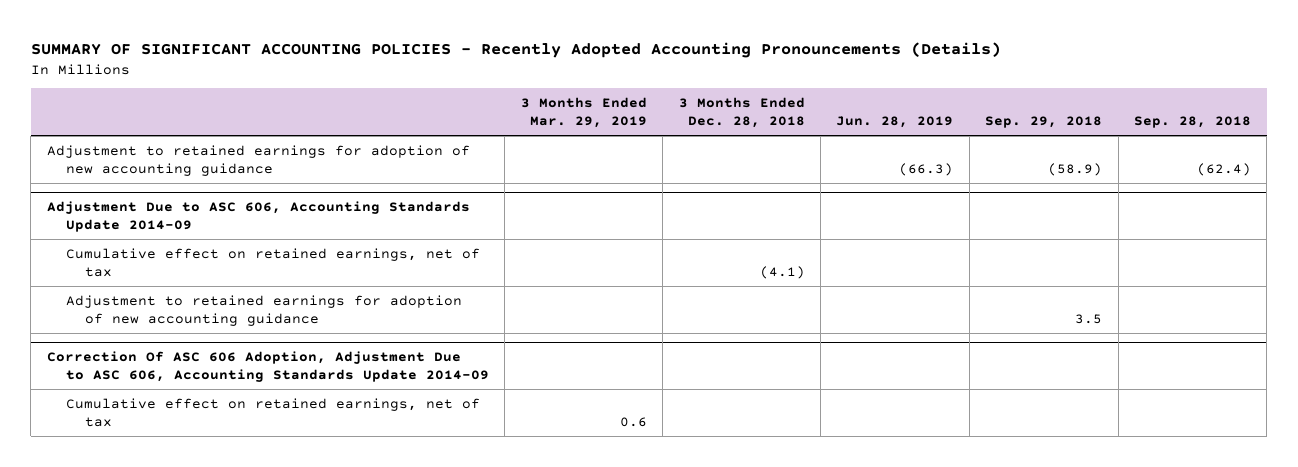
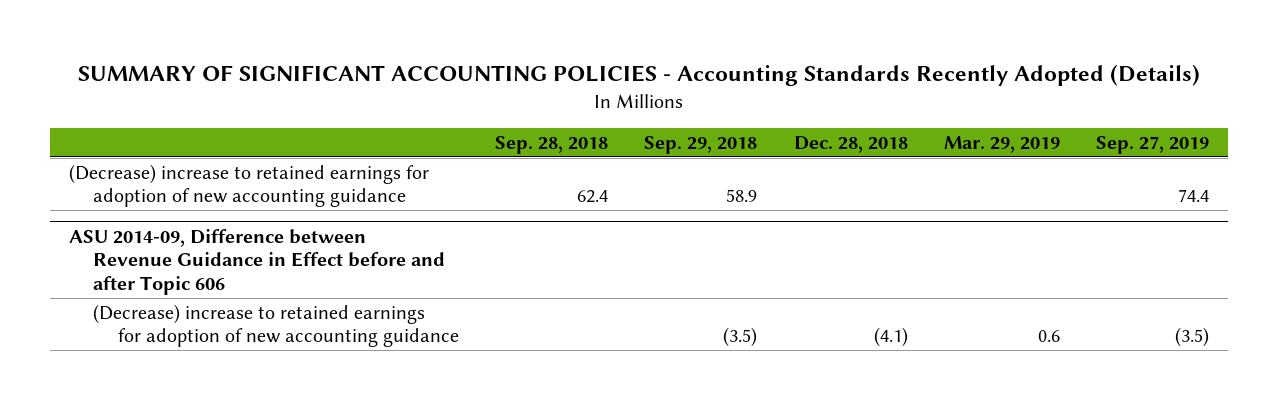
[30,41,1001,58] SUMMARY OF SIGNIFICANT ACCOUNTING POLICIES - Recently Adopted Accounting Pronouncements (Details) -> [78,64,1201,87] SUMMARY OF SIGNIFICANT ACCOUNTING POLICIES - Accounting Standards Recently Adopted (Details)
[520,96,647,129] 3 Months Ended Mar. 29, 2019 -> none
[678,96,805,129] 3 Months Ended Dec. 28, 2018 -> none
[836,116,954,129] Jun. 28, 2019 -> none
none -> [793,135,908,153] Dec. 28, 2018
none -> [944,135,1061,153] Mar. 29, 2019
none -> [1096,135,1210,154] Sep. 27, 2019
[46,200,470,233] Adjustment Due to ASC 606, Accounting Standards Update 2014-09 -> none
[66,247,481,278] Cumulative effect on retained earnings, net of tax -> none
[66,294,463,327] Adjustment to retained earnings for adoption of new accounting guidance -> none
[46,350,490,383] Correction Of ASC 606 Adoption, Adjustment Due to ASC 606, Accounting Standards Update 2014-09 -> none
[66,397,481,428] Cumulative effect on retained earnings, net of tax -> none
[46,144,470,177] Adjustment to retained earnings for adoption of new accounting guidance -> [68,163,429,208] (Decrease) increase to retained earnings for adoption of new accounting guidance
[1048,163,1103,177] (58.9) -> [726,189,758,203] 58.9
[1196,163,1251,177] (62.4) -> [577,190,609,204] 62.4
none -> [68,228,446,295] ASU 2014-09, Difference between Revenue Guidance in Effect before and after Topic 606
none -> [93,303,459,348] (Decrease) increase to retained earnings for adoption of new accounting guidance

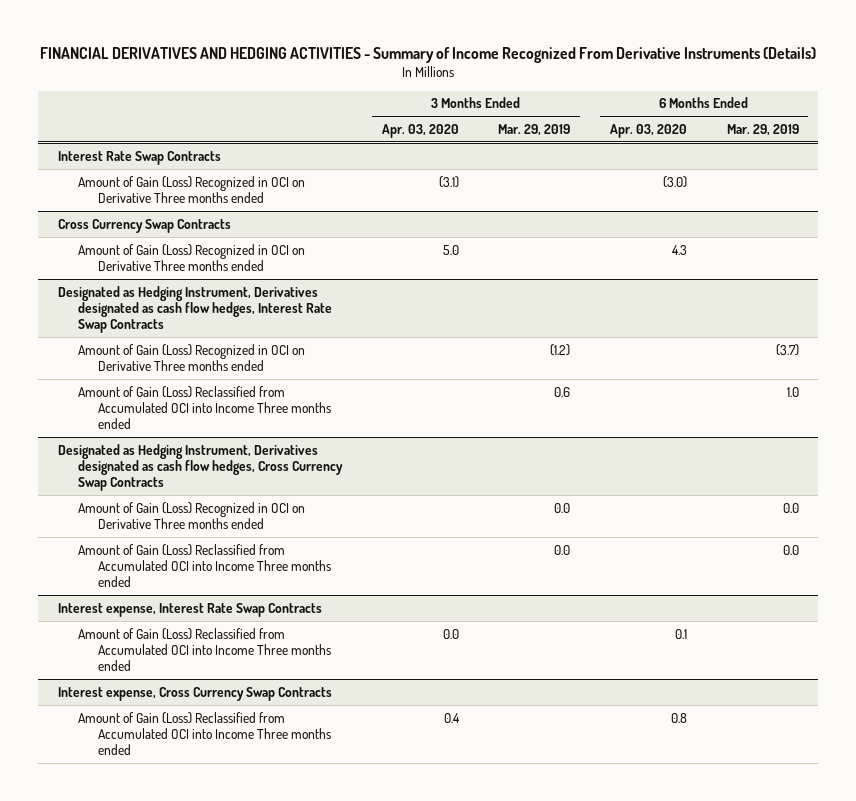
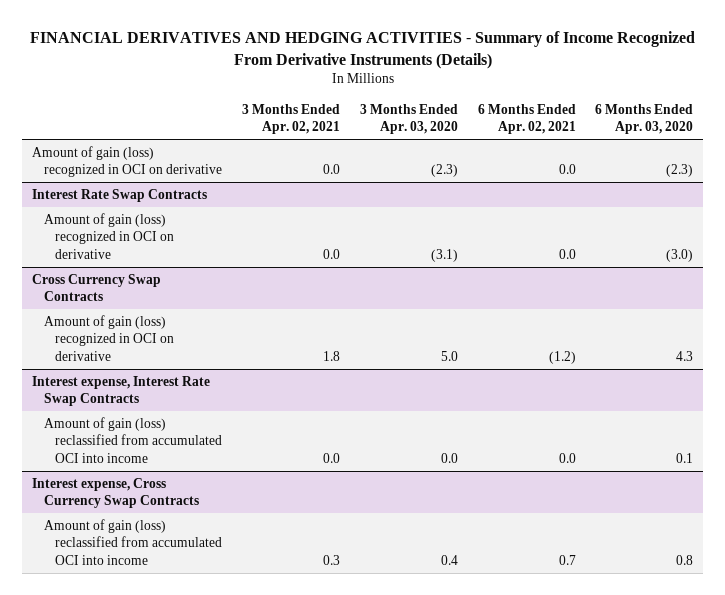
[498,124,571,137] Mar. 29, 2019 -> none
[726,124,799,137] Mar. 29, 2019 -> none
none -> [241,103,340,135] 3 Months Ended Apr. 02, 2021
none -> [477,103,576,135] 6 Months Ended Apr. 02, 2021
none -> [31,145,222,178] Amount of gain (loss) recognized in OCI on derivative
[77,175,305,203] Amount of Gain (Loss) Recognized in OCI on Derivative Three months ended -> [43,212,175,259] Amount of gain (loss) recognized in OCI on derivative
[57,285,332,334] Designated as Hedging Instrument, Derivatives designated as cash flow hedges, Interest Rate Swap Contracts -> none
[77,343,305,371] Amount of Gain (Loss) Recognized in OCI on Derivative Three months ended -> none
[77,385,332,430] Amount of Gain (Loss) Reclassified from Accumulated OCI into Income Three months ended -> none
[57,443,343,492] Designated as Hedging Instrument, Derivatives designated as cash flow hedges, Cross Currency Swap Contracts -> none
[77,501,305,529] Amount of Gain (Loss) Recognized in OCI on Derivative Three months ended -> none
[77,543,332,588] Amount of Gain (Loss) Reclassified from Accumulated OCI into Income Three months ended -> none
[77,243,305,271] Amount of Gain (Loss) Recognized in OCI on Derivative Three months ended -> [43,314,175,361] Amount of gain (loss) recognized in OCI on derivative
[77,627,332,672] Amount of Gain (Loss) Reclassified from Accumulated OCI into Income Three months ended -> [43,416,223,463] Amount of gain (loss) reclassified from accumulated OCI into income
[77,711,332,756] Amount of Gain (Loss) Reclassified from Accumulated OCI into Income Three months ended -> [43,518,223,565] Amount of gain (loss) reclassified from accumulated OCI into income

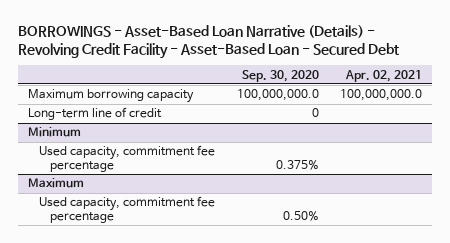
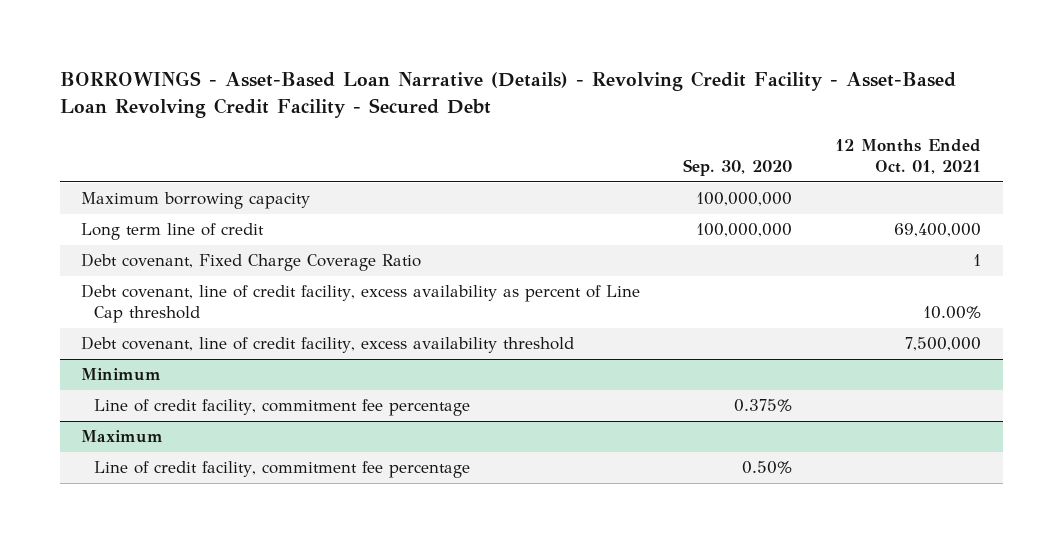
[17,24,399,59] BORROWINGS - Asset-Based Loan Narrative (Details) - Revolving Credit Facility - Asset-Based Loan - Secured Debt -> [59,71,956,118] BORROWINGS - Asset-Based Loan Narrative (Details) - Revolving Credit Facility - Asset-Based Loan Revolving Credit Facility - Secured Debt
[344,69,422,82] Apr. 02, 2021 -> none
none -> [835,138,982,175] 12 Months Ended Oct. 01, 2021
[236,89,319,102] 100,000,000.0 -> [696,192,793,207] 100,000,000
[28,107,163,121] Long-term line of credit -> [81,223,265,241] Long term line of credit
[311,108,319,118] 0 -> [696,223,793,238] 100,000,000
none -> [81,253,422,272] Debt covenant, Fixed Charge Coverage Ratio
none -> [81,284,641,324] Debt covenant, line of credit facility, excess availability as percent of Line Cap threshold
none -> [81,336,575,354] Debt covenant, line of credit facility, excess availability threshold
[39,145,216,172] Used capacity, commitment fee percentage -> [93,399,470,417] Line of credit facility, commitment fee percentage
[39,196,216,223] Used capacity, commitment fee percentage -> [93,461,470,479] Line of credit facility, commitment fee percentage

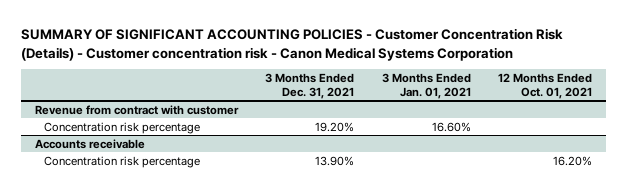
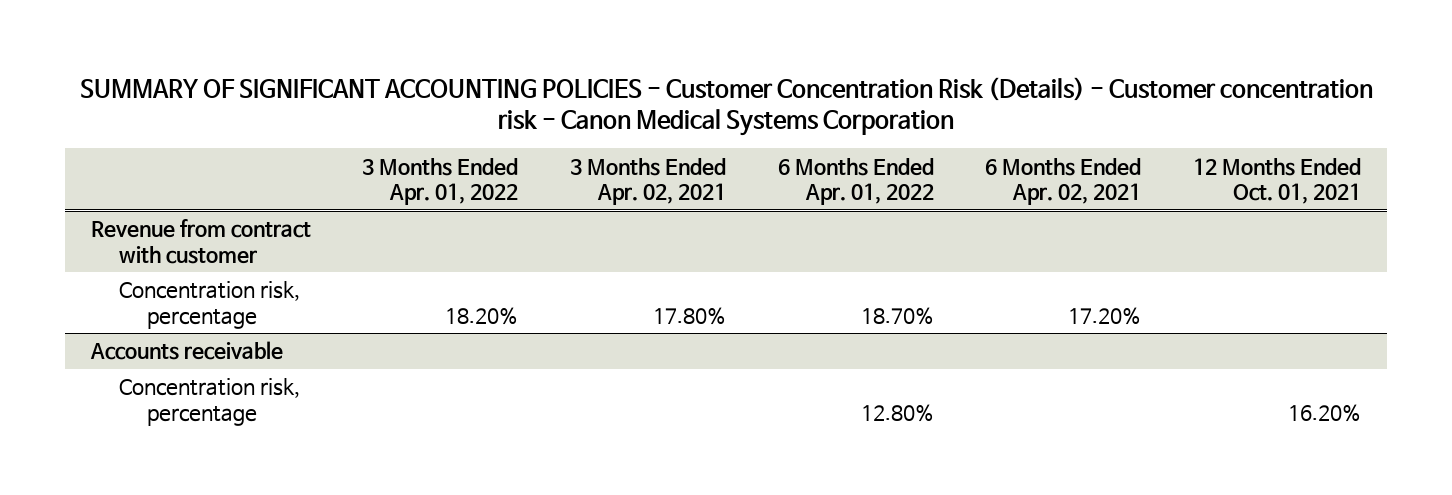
[265,73,355,99] 3 Months Ended Dec. 31, 2021 -> none
[381,73,471,99] 3 Months Ended Jan. 01, 2021 -> none
none -> [362,157,519,206] 3 Months Ended Apr. 01, 2022
none -> [570,157,727,206] 3 Months Ended Apr. 02, 2021
none -> [777,157,934,206] 6 Months Ended Apr. 01, 2022
none -> [985,157,1142,206] 6 Months Ended Apr. 02, 2021
[44,121,201,134] Concentration risk percentage -> [118,281,300,330] Concentration risk, percentage
[44,155,201,168] Concentration risk percentage -> [118,378,300,427] Concentration risk, percentage

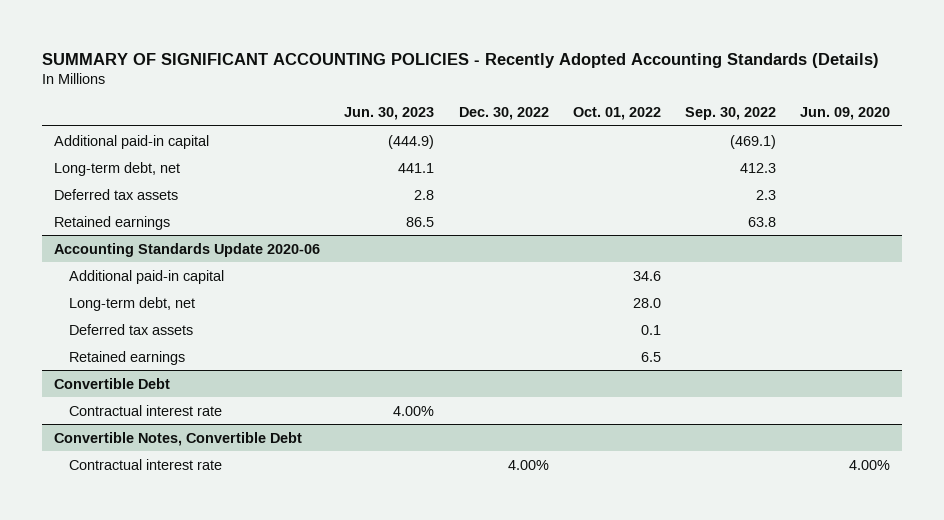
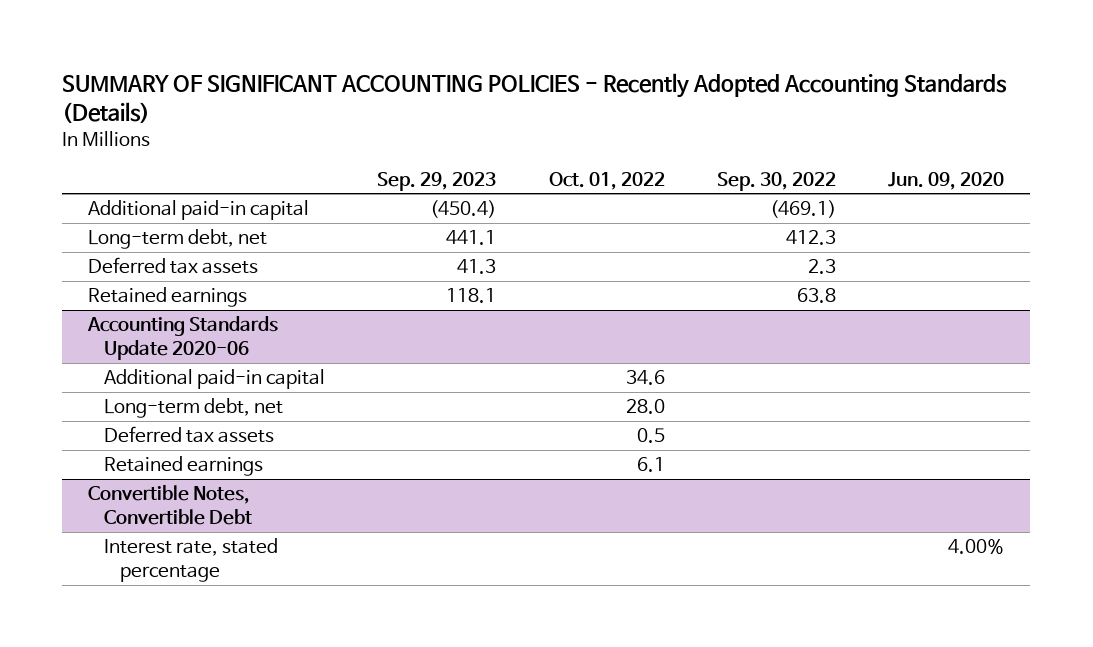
[344,106,435,120] Jun. 30, 2023 -> none
[458,106,549,120] Dec. 30, 2022 -> none
none -> [377,171,497,191] Sep. 29, 2023
[54,377,171,389] Convertible Debt -> none
[68,404,222,416] Contractual interest rate -> none
[640,324,661,335] 0.1 -> [636,428,665,444] 0.5
[640,351,661,362] 6.5 -> [636,457,665,473] 6.1
[68,458,222,470] Contractual interest rate -> [104,538,279,582] Interest rate, stated percentage

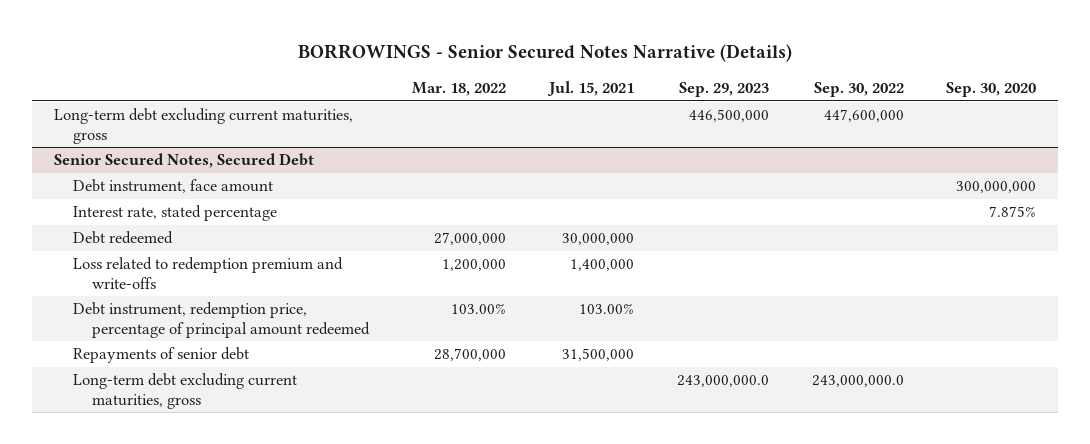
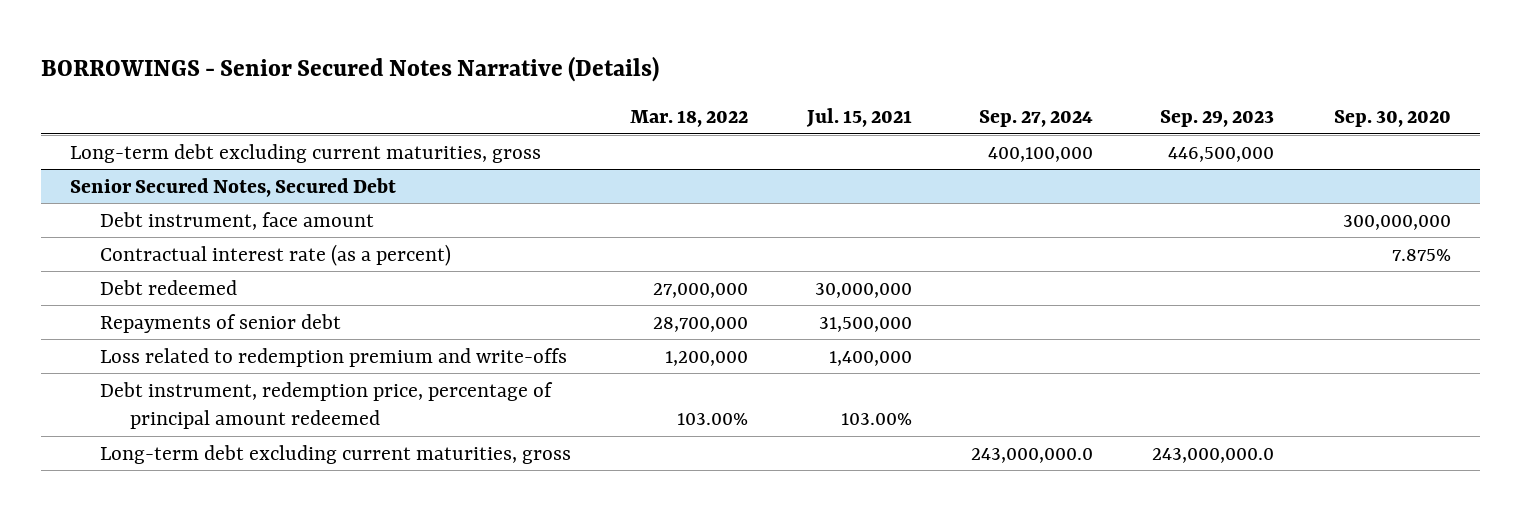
[813,82,904,98] Sep. 30, 2022 -> none
none -> [979,109,1094,127] Sep. 27, 2024
[72,205,277,222] Interest rate, stated percentage -> [100,243,452,266] Contractual interest rate (as a percent)
[72,347,249,364] Repayments of senior debt -> [100,313,342,333] Repayments of senior debt

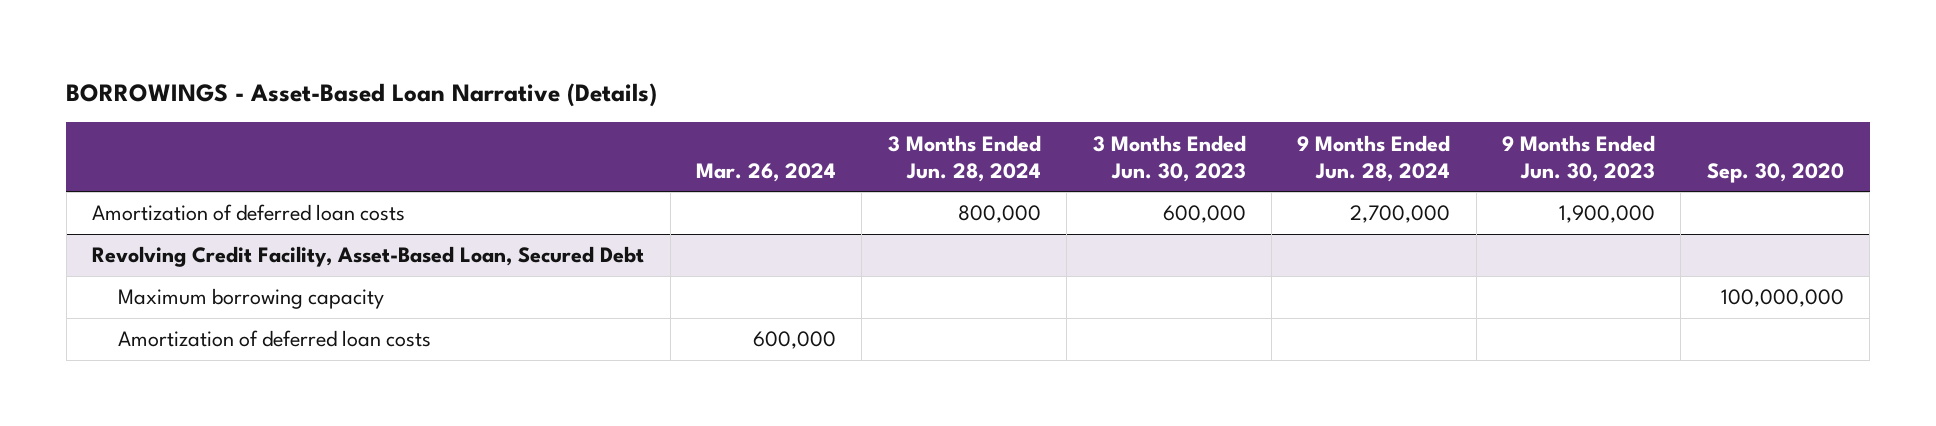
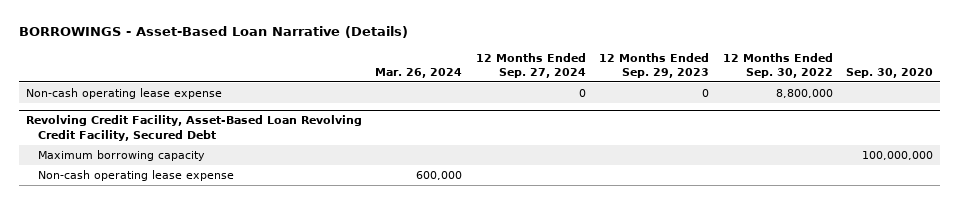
[887,134,1041,182] 3 Months Ended Jun. 28, 2024 -> none
[1092,134,1246,182] 3 Months Ended Jun. 30, 2023 -> none
[1297,134,1451,182] 9 Months Ended Jun. 28, 2024 -> none
[1502,134,1656,182] 9 Months Ended Jun. 30, 2023 -> none
none -> [475,52,586,78] 12 Months Ended Sep. 27, 2024
none -> [599,52,710,78] 12 Months Ended Sep. 29, 2023
none -> [722,52,833,78] 12 Months Ended Sep. 30, 2022
[92,204,406,222] Amortization of deferred loan costs -> [25,88,222,100] Non-cash operating lease expense
[92,246,645,268] Revolving Credit Facility, Asset-Based Loan, Secured Debt -> [25,115,362,141] Revolving Credit Facility, Asset-Based Loan Revolving Credit Facility, Secured Debt
[118,330,432,348] Amortization of deferred loan costs -> [38,170,235,182] Non-cash operating lease expense

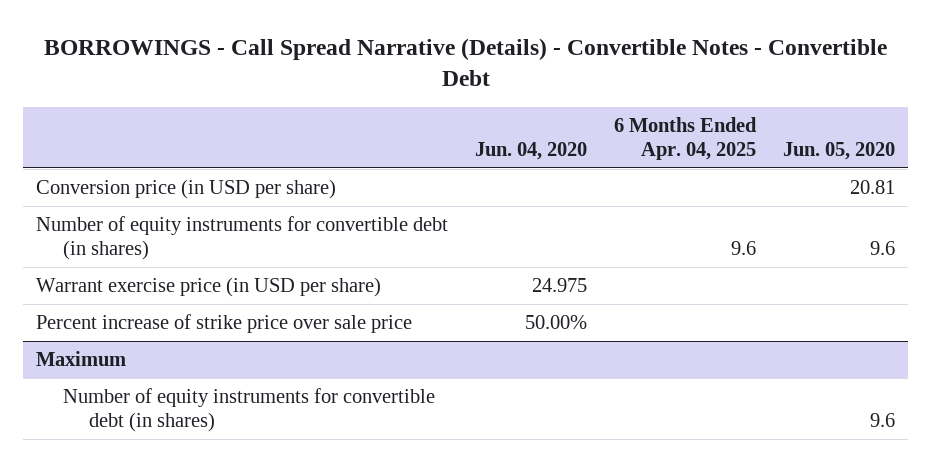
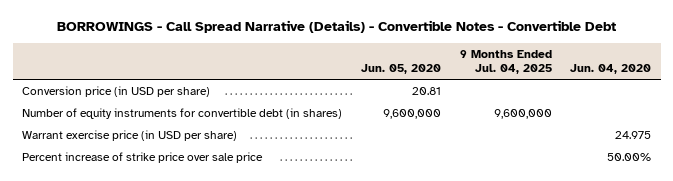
[614,117,758,160] 6 Months Ended Apr. 04, 2025 -> none
none -> [459,50,552,75] 9 Months Ended Jul. 04, 2025
[869,240,895,255] 9.6 -> [382,108,441,119] 9,600,000
[36,351,127,367] Maximum -> none
[62,388,435,432] Number of equity instruments for convertible debt (in shares) -> none

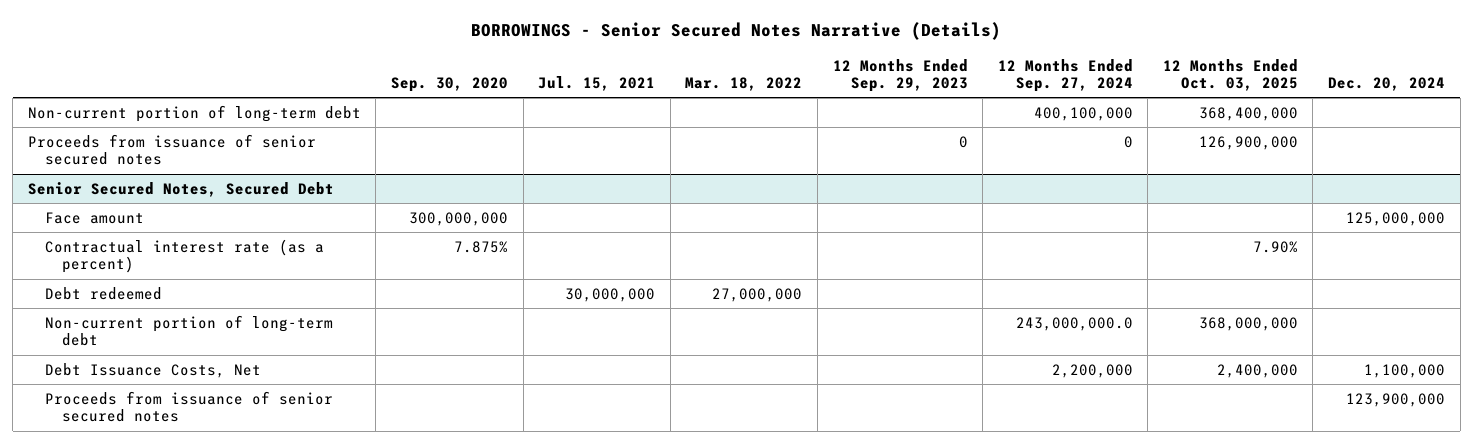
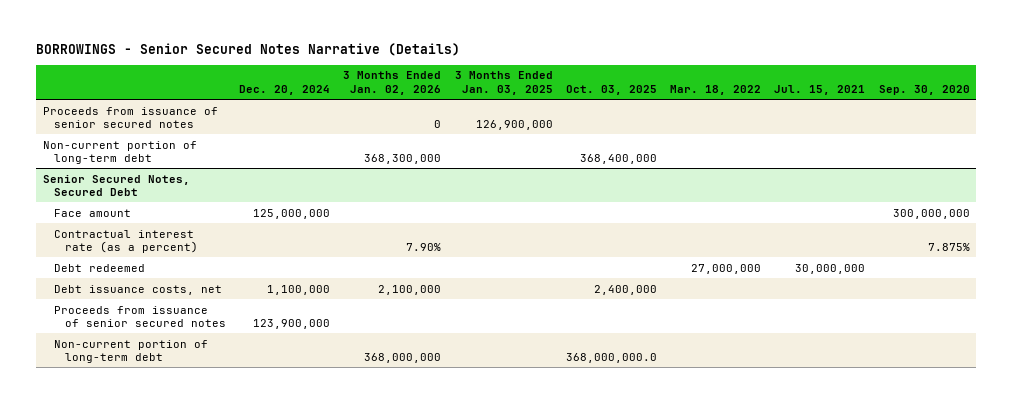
[832,58,968,93] 12 Months Ended Sep. 29, 2023 -> none
[997,58,1133,93] 12 Months Ended Sep. 27, 2024 -> none
[1162,58,1298,92] 12 Months Ended Oct. 03, 2025 -> none
none -> [343,71,442,95] 3 Months Ended Jan. 02, 2026
none -> [454,71,553,95] 3 Months Ended Jan. 03, 2025
none -> [565,84,657,95] Oct. 03, 2025
[27,104,361,122] Non-current portion of long-term debt -> [43,140,198,164] Non-current portion of long-term debt
[44,362,261,378] Debt Issuance Costs, Net -> [53,284,222,295] Debt issuance costs, net
[44,314,333,347] Non-current portion of long-term debt -> [53,339,208,363] Non-current portion of long-term debt

